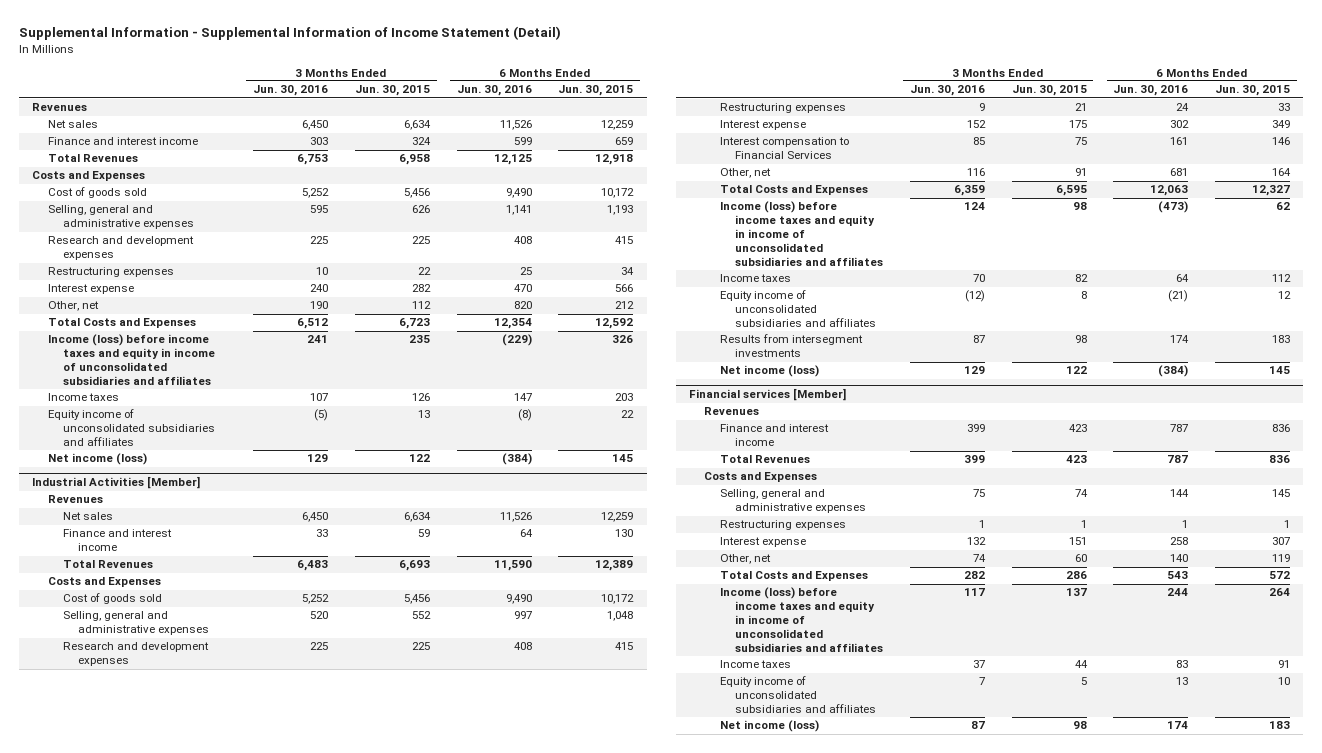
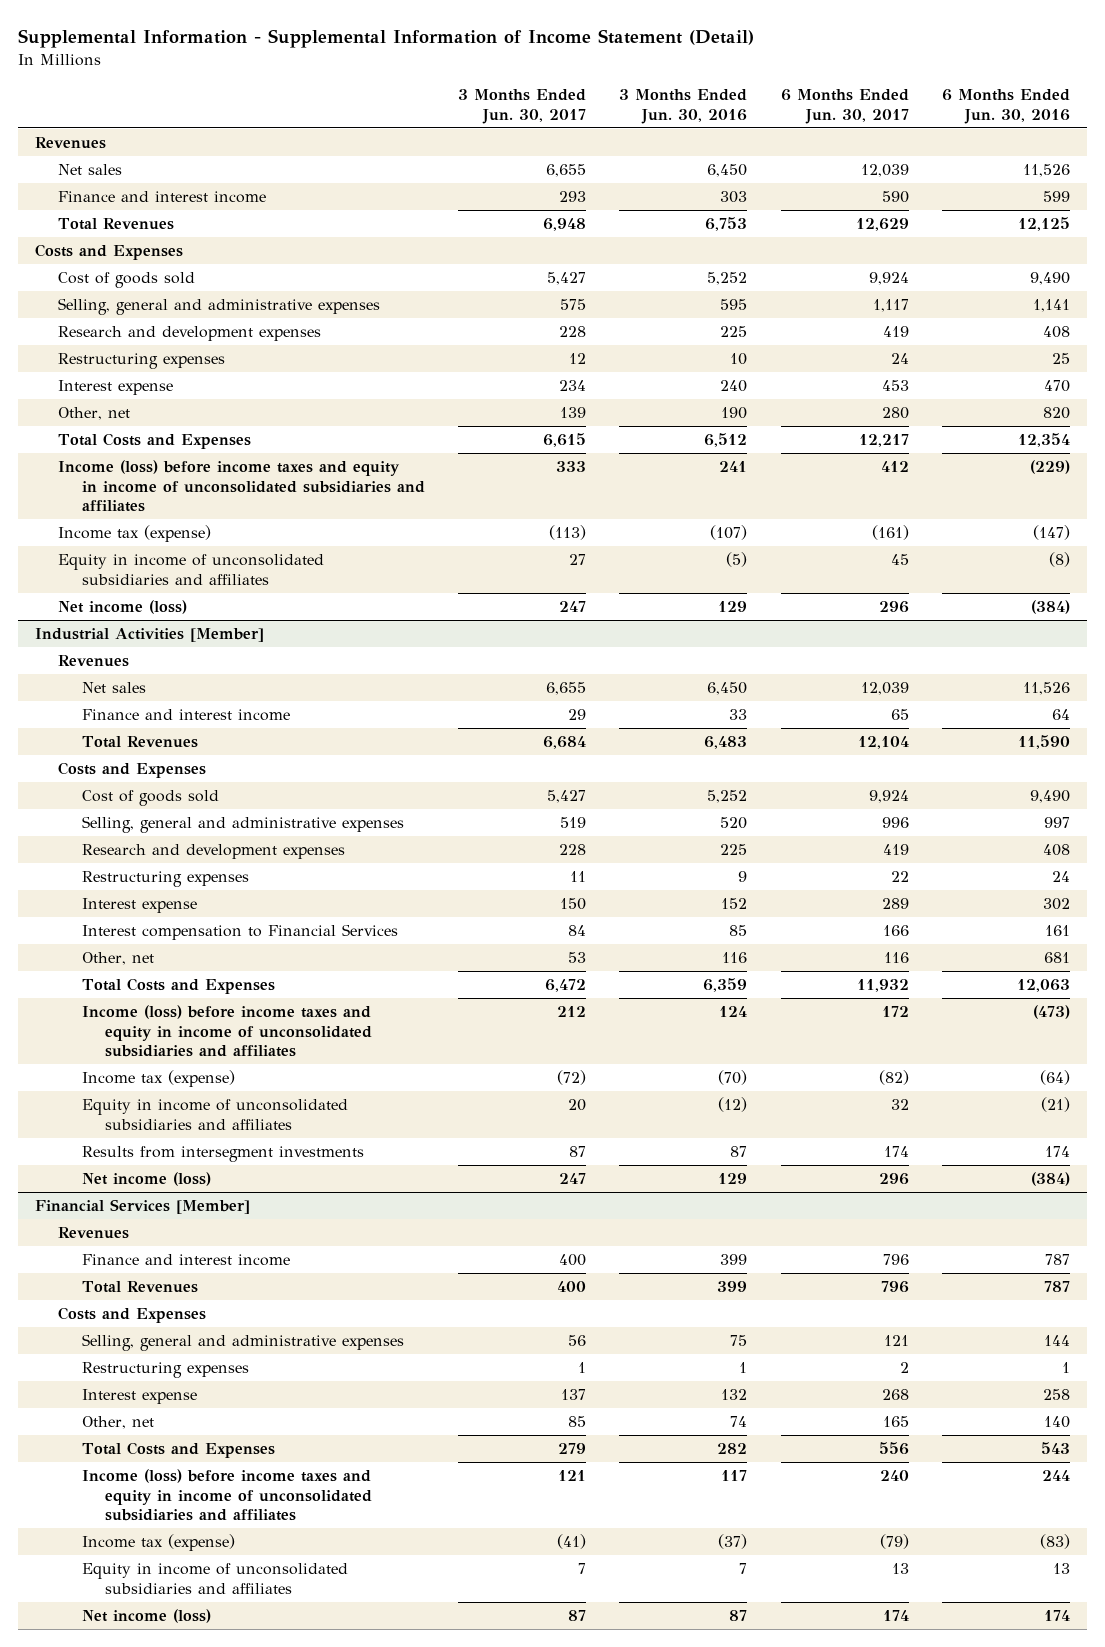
[354,85,430,97] Jun. 30, 2015 -> none
[558,85,634,97] Jun. 30, 2015 -> none
none -> [458,89,587,124] 3 Months Ended Jun. 30, 2017
none -> [780,89,909,124] 6 Months Ended Jun. 30, 2017
[47,393,119,402] Income taxes -> [58,525,212,543] Income tax (expense)
[310,393,329,402] 107 -> [710,525,748,541] (107)
[513,393,532,402] 147 -> [1032,525,1070,541] (147)
[47,409,215,447] Equity income of unconsolidated subsidiaries and affiliates -> [58,554,325,585] Equity in income of unconsolidated subsidiaries and affiliates
[719,274,791,283] Income taxes -> [81,1070,235,1088] Income tax (expense)
[972,274,985,283] 70 -> [718,1070,748,1086] (70)
[1176,274,1190,283] 64 -> [1039,1070,1070,1086] (64)
[719,290,876,328] Equity income of unconsolidated subsidiaries and affiliates -> [81,1099,348,1130] Equity in income of unconsolidated subsidiaries and affiliates
[689,388,847,402] Financial services [Member] -> [34,1199,250,1215] Financial Services [Member]
[719,660,791,669] Income taxes -> [81,1534,235,1552] Income tax (expense)
[972,660,985,669] 37 -> [718,1534,748,1550] (37)
[1176,660,1189,669] 83 -> [1039,1534,1070,1550] (83)
[719,676,876,714] Equity income of unconsolidated subsidiaries and affiliates -> [81,1563,348,1594] Equity in income of unconsolidated subsidiaries and affiliates

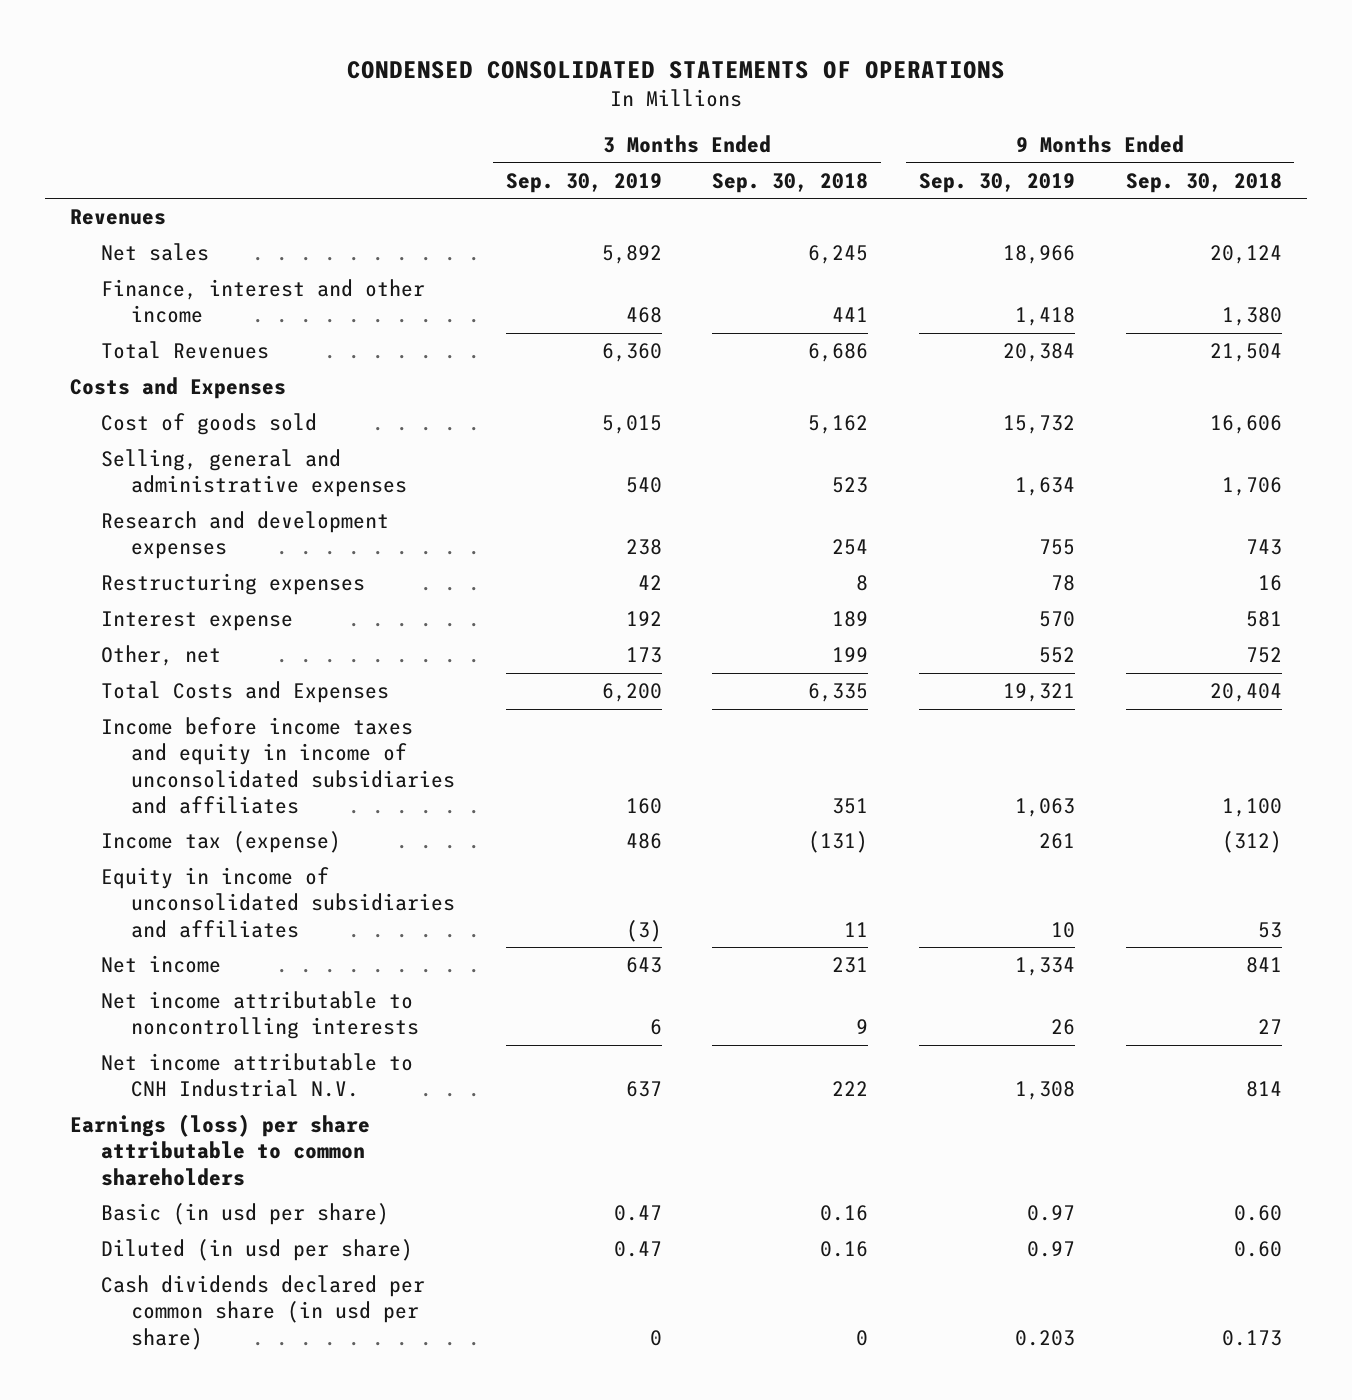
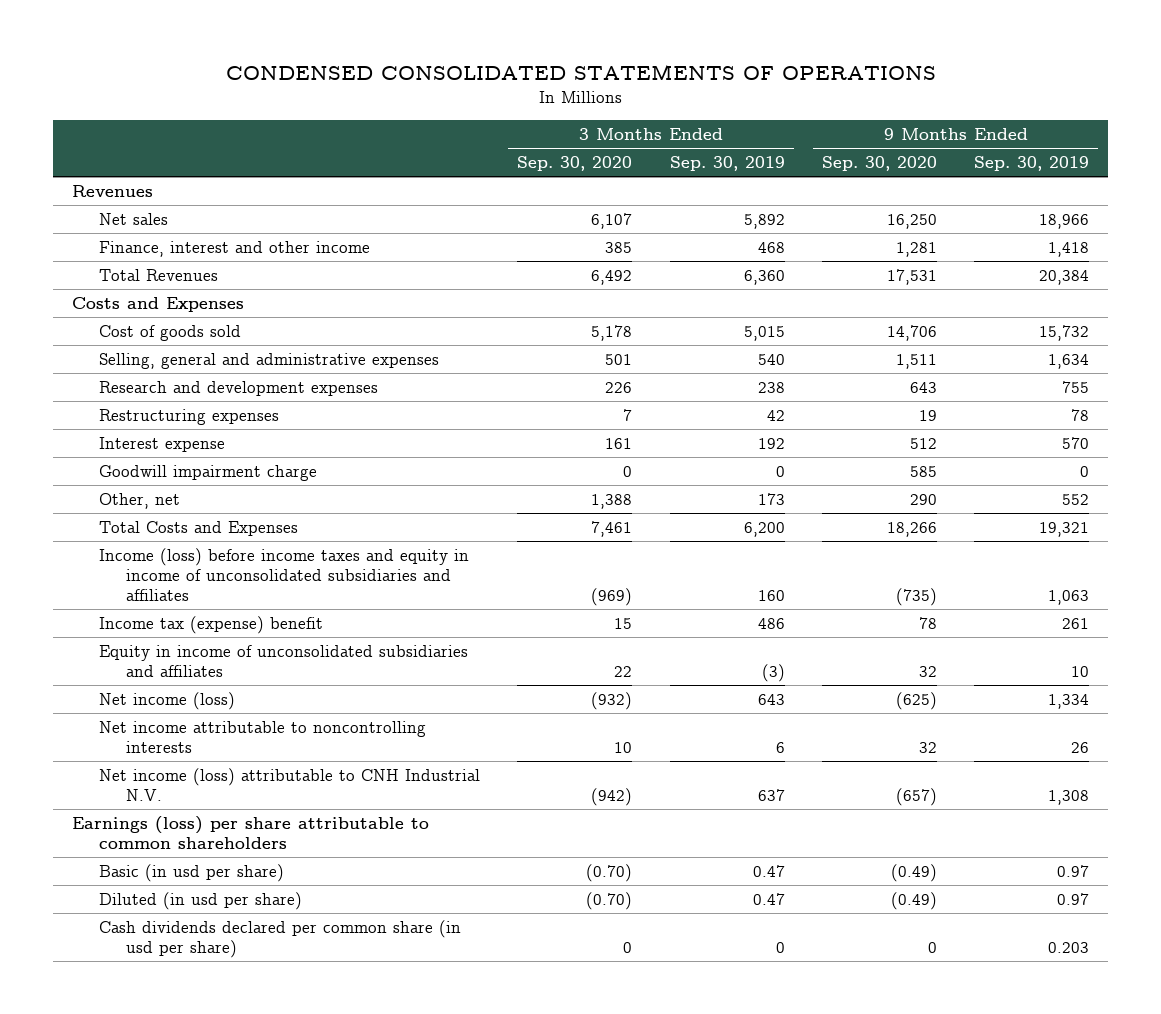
[712,172,869,193] Sep. 30, 2018 -> none
[1125,172,1282,193] Sep. 30, 2018 -> none
none -> [517,156,633,172] Sep. 30, 2020
none -> [821,156,937,172] Sep. 30, 2020
none -> [99,464,318,481] Goodwill impairment charge
[100,717,456,814] Income before income taxes and equity in income of unconsolidated subsidiaries and affiliates -> [99,547,470,601] Income (loss) before income taxes and equity in income of unconsolidated subsidiaries and affiliates
[100,831,341,854] Income tax (expense) -> [99,615,324,634] Income tax (expense) benefit
[100,955,221,974] Net income -> [99,691,236,710] Net income (loss)
[100,1053,413,1098] Net income attributable to CNH Industrial N.V. -> [99,767,481,801] Net income (loss) attributable to CNH Industrial N.V.

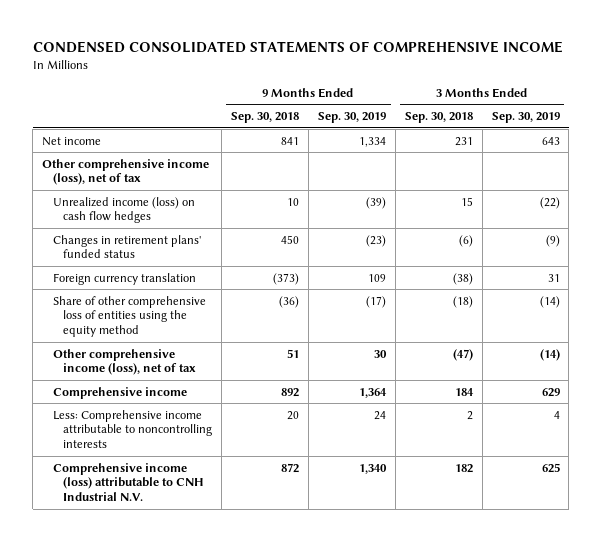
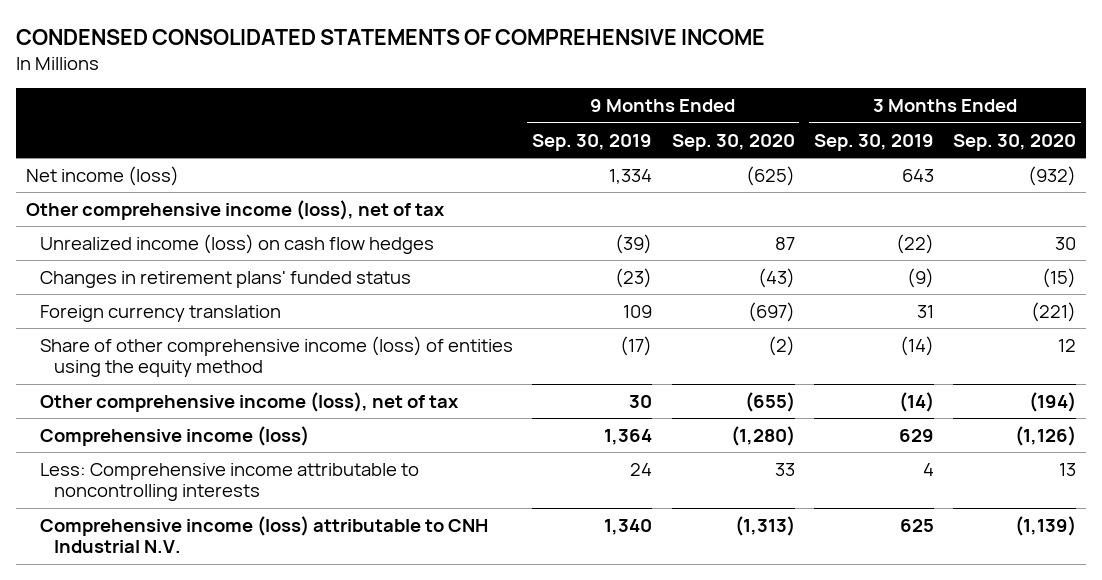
[230,112,299,124] Sep. 30, 2018 -> none
[404,112,473,124] Sep. 30, 2018 -> none
none -> [671,133,795,151] Sep. 30, 2020
none -> [953,133,1077,151] Sep. 30, 2020
[42,136,102,146] Net income -> [25,165,179,186] Net income (loss)
[52,295,206,338] Share of other comprehensive loss of entities using the equity method -> [39,335,513,378] Share of other comprehensive income (loss) of entities using the equity method
[52,386,187,399] Comprehensive income -> [39,425,309,446] Comprehensive income (loss)

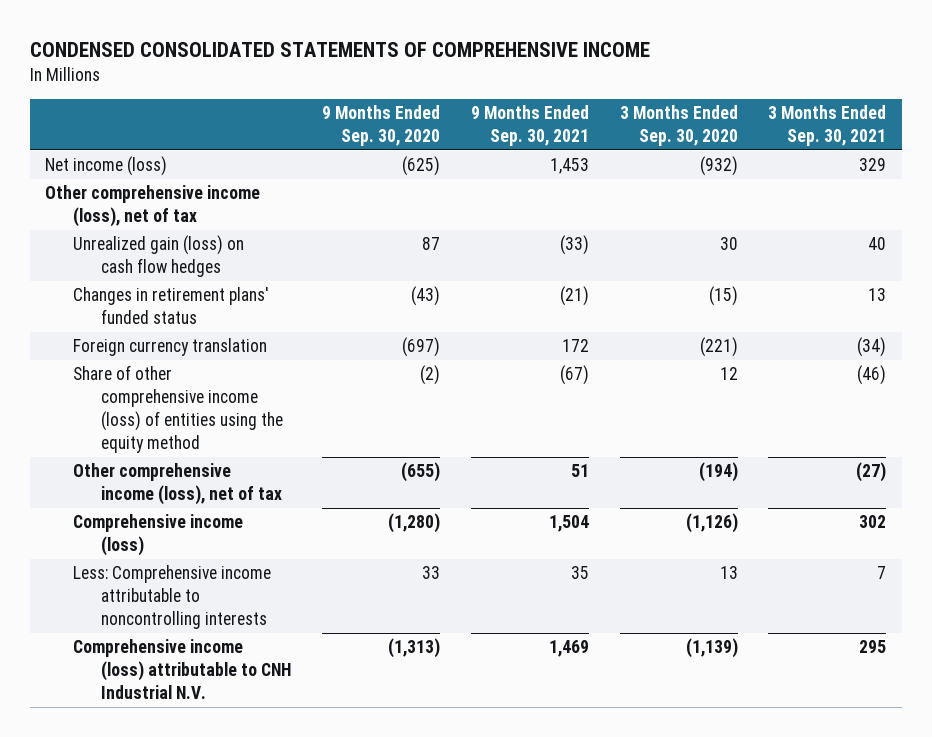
[532,133,653,151] Sep. 30, 2019 -> none
[814,133,935,151] Sep. 30, 2019 -> none
none -> [470,105,589,147] 9 Months Ended Sep. 30, 2021
none -> [768,105,887,147] 3 Months Ended Sep. 30, 2021
[39,233,434,254] Unrealized income (loss) on cash flow hedges -> [73,235,245,278] Unrealized gain (loss) on cash flow hedges

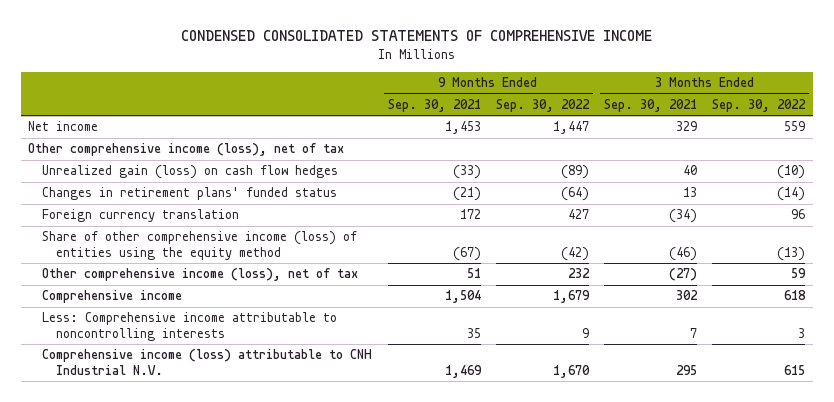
[322,105,441,147] 9 Months Ended Sep. 30, 2020 -> none
[619,105,738,147] 3 Months Ended Sep. 30, 2020 -> none
none -> [495,99,590,113] Sep. 30, 2022
none -> [712,99,807,113] Sep. 30, 2022
[45,156,168,177] Net income (loss) -> [28,121,99,132] Net income
[73,514,244,557] Comprehensive income (loss) -> [42,290,183,304] Comprehensive income

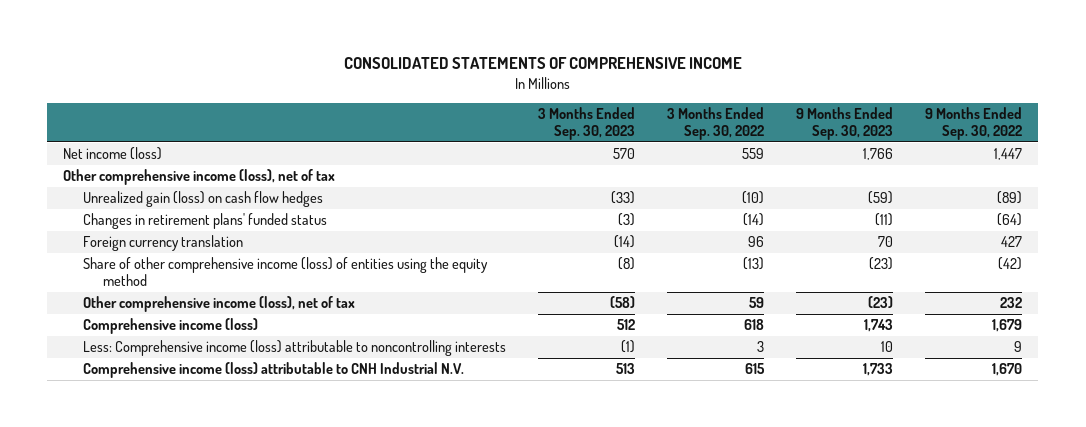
[180,30,652,42] CONDENSED CONSOLIDATED STATEMENTS OF COMPREHENSIVE INCOME -> [343,57,742,70] CONSOLIDATED STATEMENTS OF COMPREHENSIVE INCOME
[387,99,481,113] Sep. 30, 2021 -> none
[604,99,698,113] Sep. 30, 2021 -> none
none -> [538,106,636,141] 3 Months Ended Sep. 30, 2023
none -> [796,106,894,141] 9 Months Ended Sep. 30, 2023
[28,121,99,132] Net income -> [63,147,163,161] Net income (loss)
[42,290,183,304] Comprehensive income -> [83,318,259,335] Comprehensive income (loss)
[42,312,338,341] Less: Comprehensive income attributable to noncontrolling interests -> [83,340,507,357] Less: Comprehensive income (loss) attributable to noncontrolling interests

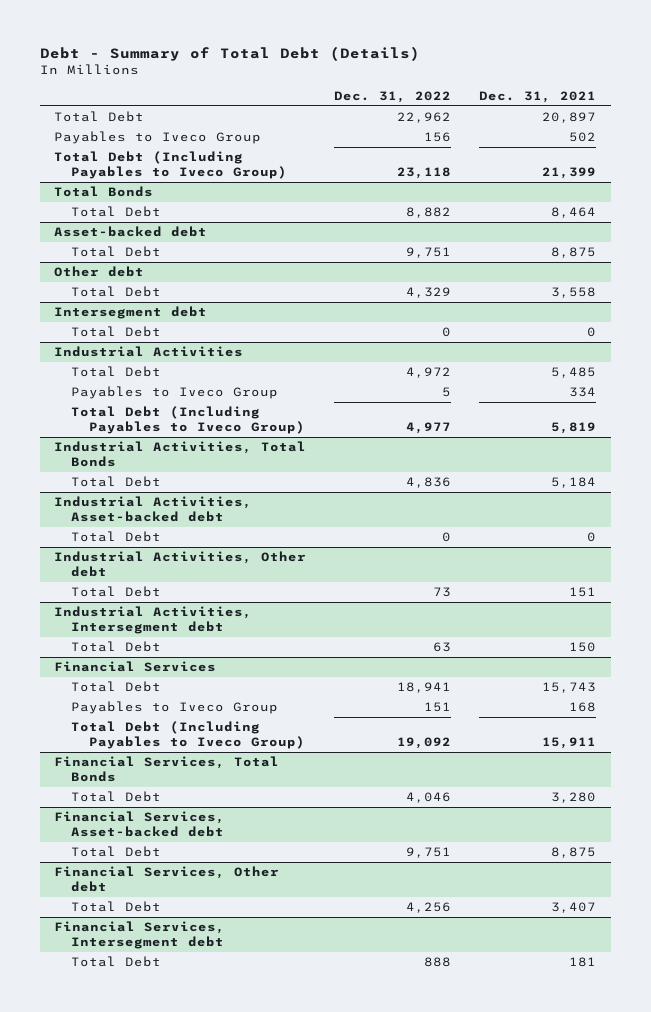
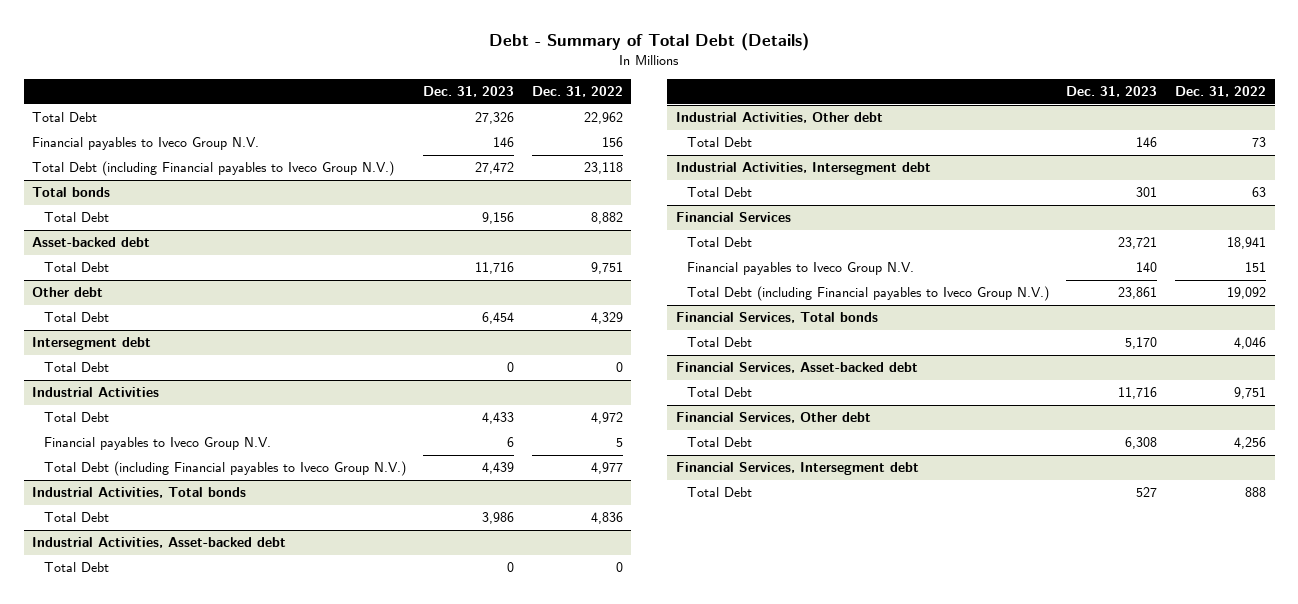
[479,91,597,104] Dec. 31, 2021 -> none
none -> [423,86,515,98] Dec. 31, 2023
[54,130,262,144] Payables to Iveco Group -> [32,137,260,151] Financial payables to Iveco Group N.V.
[54,150,288,180] Total Debt (Including Payables to Iveco Group) -> [32,161,395,177] Total Debt (including Financial payables to Iveco Group N.V.)
[54,185,154,197] Total Bonds -> [32,187,111,198] Total bonds
[71,385,279,399] Payables to Iveco Group -> [43,437,271,451] Financial payables to Iveco Group N.V.
[71,405,305,435] Total Debt (Including Payables to Iveco Group) -> [43,461,406,477] Total Debt (including Financial payables to Iveco Group N.V.)
[54,440,307,468] Industrial Activities, Total Bonds -> [32,487,247,499] Industrial Activities, Total bonds
[71,700,279,714] Payables to Iveco Group -> [687,262,915,276] Financial payables to Iveco Group N.V.
[71,720,305,750] Total Debt (Including Payables to Iveco Group) -> [687,286,1050,302] Total Debt (including Financial payables to Iveco Group N.V.)
[54,755,280,783] Financial Services, Total Bonds -> [675,312,878,324] Financial Services, Total bonds

